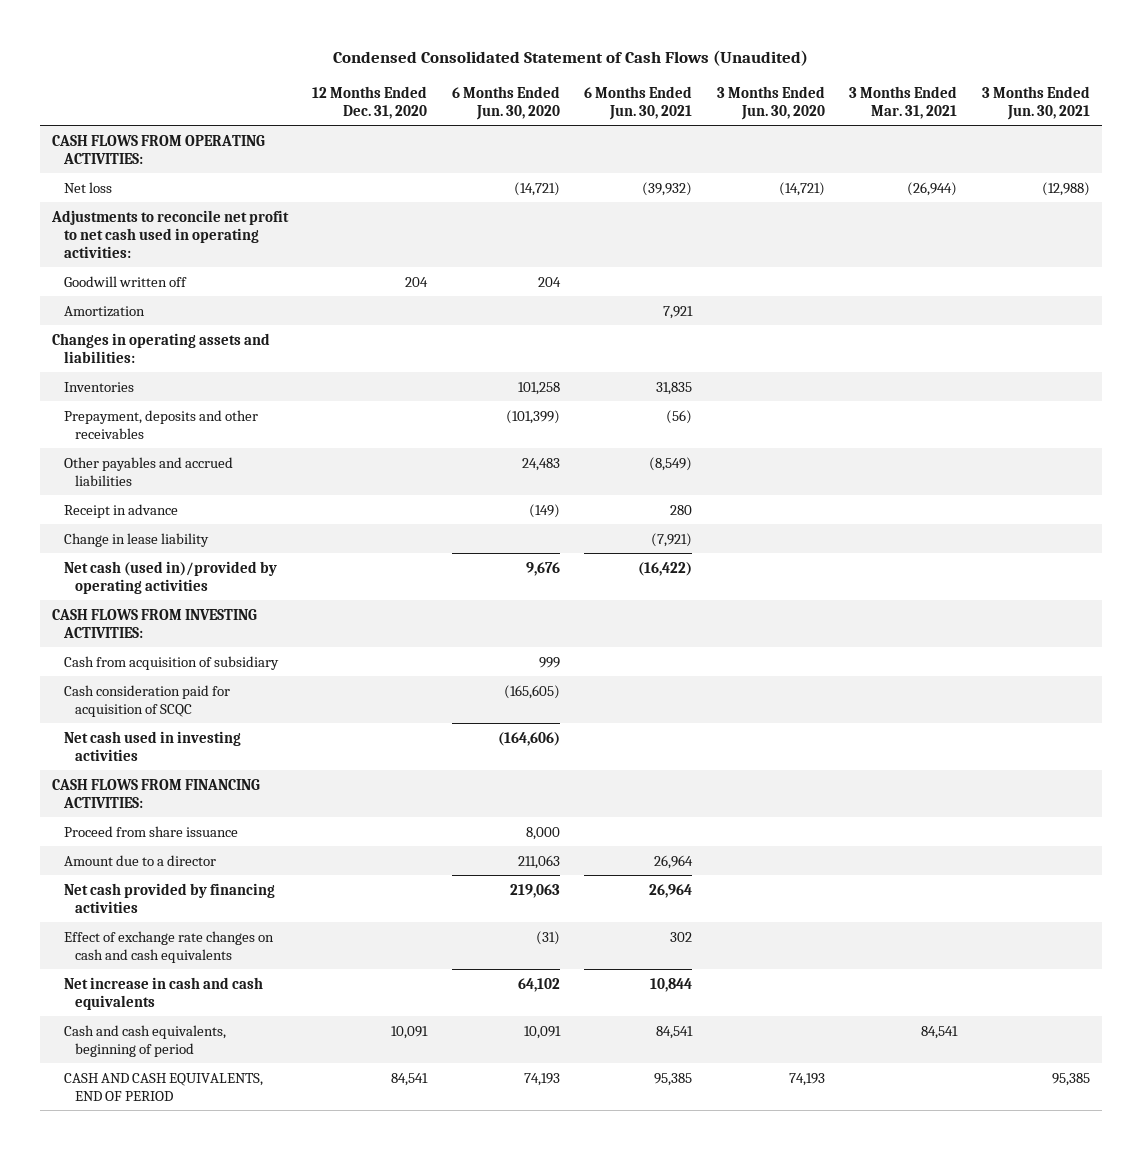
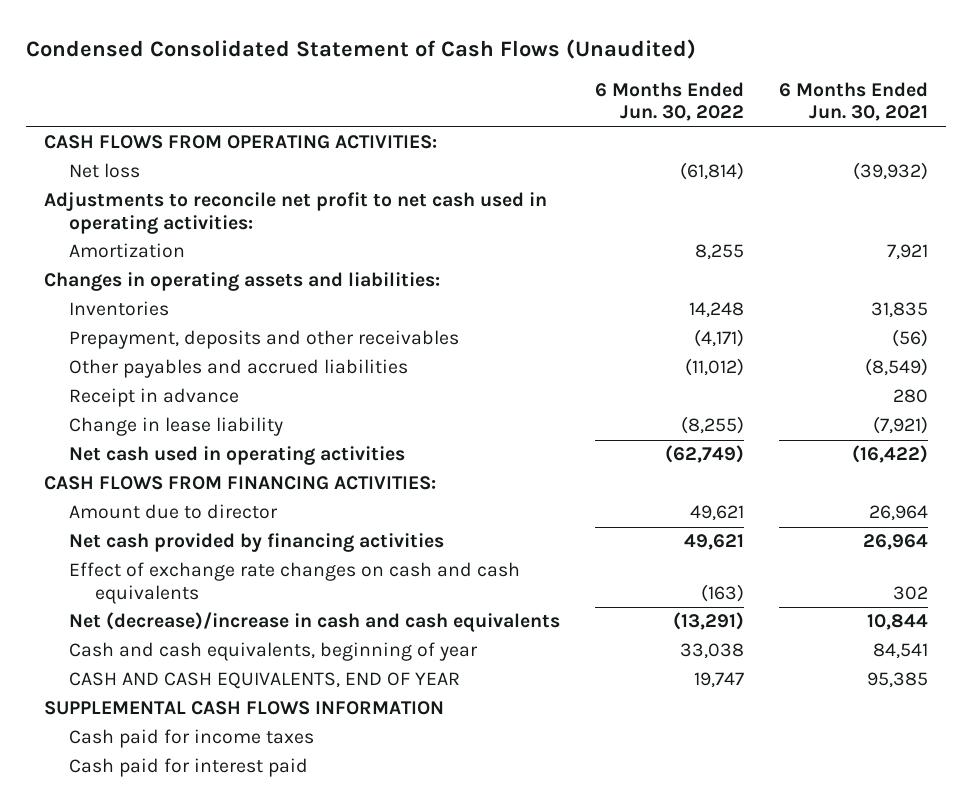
[312,85,428,119] 12 Months Ended Dec. 31, 2020 -> none
[451,85,560,120] 6 Months Ended Jun. 30, 2020 -> none
[716,85,825,120] 3 Months Ended Jun. 30, 2020 -> none
[849,85,958,119] 3 Months Ended Mar. 31, 2021 -> none
[981,85,1090,120] 3 Months Ended Jun. 30, 2021 -> none
none -> [595,81,745,122] 6 Months Ended Jun. 30, 2022
[63,275,187,287] Goodwill written off -> none
[51,608,257,638] CASH FLOWS FROM INVESTING ACTIVITIES: -> none
[63,655,279,670] Cash from acquisition of subsidiary -> none
[63,684,230,717] Cash consideration paid for acquisition of SCQC -> none
[63,730,241,761] Net cash used in investing activities -> none
[63,560,277,594] Net cash (used in)/provided by operating activities -> [69,446,406,466] Net cash used in operating activities
[63,825,238,837] Proceed from share issuance -> none
[63,854,216,866] Amount due to a director -> [69,504,279,520] Amount due to director
[63,976,263,1010] Net increase in cash and cash equivalents -> [69,612,561,633] Net (decrease)/increase in cash and cash equivalents
[63,1024,226,1057] Cash and cash equivalents, beginning of period -> [69,642,479,662] Cash and cash equivalents, beginning of year
[63,1072,263,1101] CASH AND CASH EQUIVALENTS, END OF PERIOD -> [69,672,461,690] CASH AND CASH EQUIVALENTS, END OF YEAR
none -> [43,701,444,716] SUPPLEMENTAL CASH FLOWS INFORMATION
none -> [69,729,315,749] Cash paid for income taxes
none -> [69,758,309,778] Cash paid for interest paid

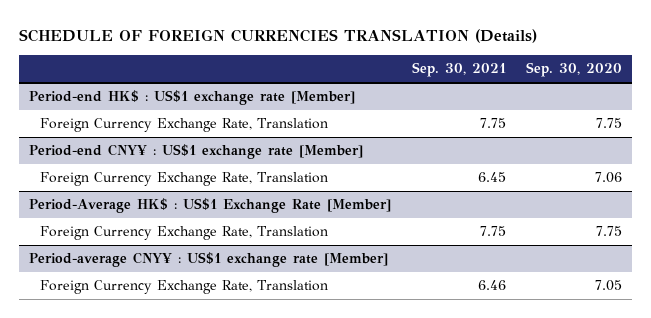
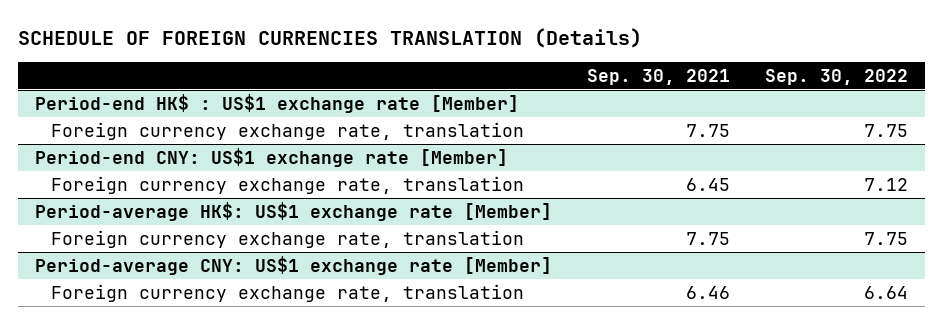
[525,62,622,78] Sep. 30, 2020 -> none
none -> [764,68,908,85] Sep. 30, 2022
[39,118,328,133] Foreign Currency Exchange Rate, Translation -> [51,121,525,140] Foreign currency exchange rate, translation
[29,144,364,160] Period-end CNY¥ : US$1 exchange rate [Member] -> [35,147,509,167] Period-end CNY: US$1 exchange rate [Member]
[39,172,328,187] Foreign Currency Exchange Rate, Translation -> [51,175,525,194] Foreign currency exchange rate, translation
[29,198,392,214] Period-Average HK$ : US$1 Exchange Rate [Member] -> [35,201,553,221] Period-average HK$: US$1 exchange rate [Member]
[39,226,328,241] Foreign Currency Exchange Rate, Translation -> [51,229,525,248] Foreign currency exchange rate, translation
[29,252,389,268] Period-average CNY¥ : US$1 exchange rate [Member] -> [35,255,553,275] Period-average CNY: US$1 exchange rate [Member]
[39,280,328,295] Foreign Currency Exchange Rate, Translation -> [51,283,525,302] Foreign currency exchange rate, translation

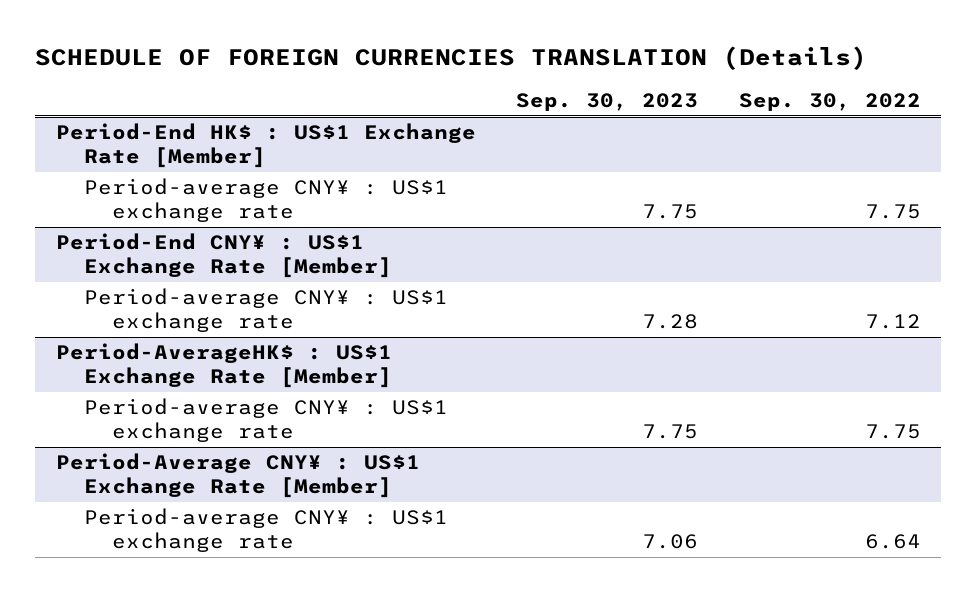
[587,68,731,85] Sep. 30, 2021 -> none
none -> [516,93,699,112] Sep. 30, 2023
[35,93,520,113] Period-end HK$ : US$1 exchange rate [Member] -> [55,123,476,169] Period-End HK$ : US$1 Exchange Rate [Member]
[51,121,525,140] Foreign currency exchange rate, translation -> [84,178,449,223] Period-average CNY¥ : US$1 exchange rate
[35,147,509,167] Period-end CNY: US$1 exchange rate [Member] -> [55,233,393,279] Period-End CNY¥ : US$1 Exchange Rate [Member]
[51,175,525,194] Foreign currency exchange rate, translation -> [84,288,449,333] Period-average CNY¥ : US$1 exchange rate
[35,201,553,221] Period-average HK$: US$1 exchange rate [Member] -> [55,343,393,389] Period-AverageHK$ : US$1 Exchange Rate [Member]
[51,229,525,248] Foreign currency exchange rate, translation -> [84,398,449,443] Period-average CNY¥ : US$1 exchange rate
[35,255,553,275] Period-average CNY: US$1 exchange rate [Member] -> [55,453,420,499] Period-Average CNY¥ : US$1 Exchange Rate [Member]
[51,283,525,302] Foreign currency exchange rate, translation -> [84,508,449,553] Period-average CNY¥ : US$1 exchange rate

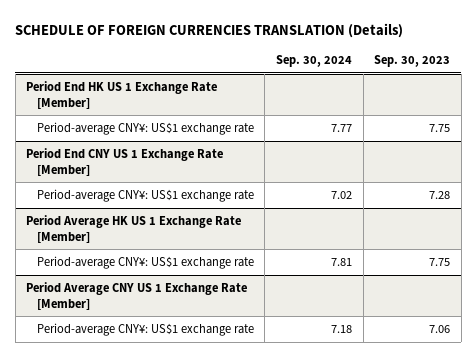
[739,93,922,112] Sep. 30, 2022 -> none
none -> [275,55,352,68] Sep. 30, 2024
[55,123,476,169] Period-End HK$ : US$1 Exchange Rate [Member] -> [26,80,218,109] Period End HK US 1 Exchange Rate [Member]
[84,178,449,223] Period-average CNY¥ : US$1 exchange rate -> [36,121,254,135] Period-average CNY¥: US$1 exchange rate
[55,233,393,279] Period-End CNY¥ : US$1 Exchange Rate [Member] -> [26,147,224,176] Period End CNY US 1 Exchange Rate [Member]
[84,288,449,333] Period-average CNY¥ : US$1 exchange rate -> [36,188,254,202] Period-average CNY¥: US$1 exchange rate
[55,343,393,389] Period-AverageHK$ : US$1 Exchange Rate [Member] -> [26,214,242,243] Period Average HK US 1 Exchange Rate [Member]
[84,398,449,443] Period-average CNY¥ : US$1 exchange rate -> [36,255,254,269] Period-average CNY¥: US$1 exchange rate
[55,453,420,499] Period-Average CNY¥ : US$1 Exchange Rate [Member] -> [26,281,248,310] Period Average CNY US 1 Exchange Rate [Member]
[84,508,449,553] Period-average CNY¥ : US$1 exchange rate -> [36,322,254,336] Period-average CNY¥: US$1 exchange rate

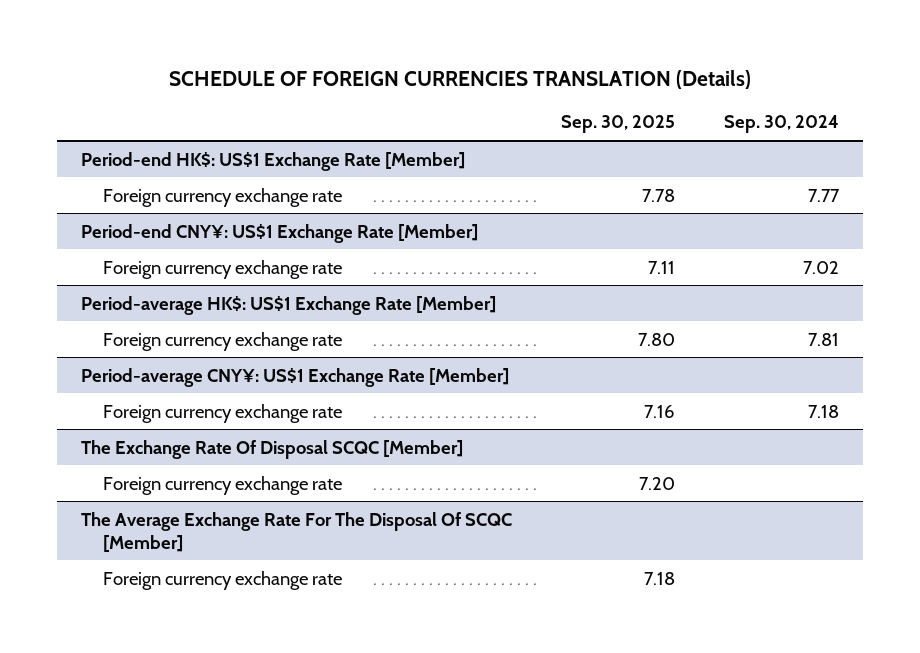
[374,55,451,68] Sep. 30, 2023 -> none
none -> [561,115,676,134] Sep. 30, 2025
[26,80,218,109] Period End HK US 1 Exchange Rate [Member] -> [81,151,466,171] Period-end HK$: US$1 Exchange Rate [Member]
[36,121,254,135] Period-average CNY¥: US$1 exchange rate -> [102,187,342,207] Foreign currency exchange rate
[26,147,224,176] Period End CNY US 1 Exchange Rate [Member] -> [81,223,479,243] Period-end CNY¥: US$1 Exchange Rate [Member]
[36,188,254,202] Period-average CNY¥: US$1 exchange rate -> [102,259,342,279] Foreign currency exchange rate
[26,214,242,243] Period Average HK US 1 Exchange Rate [Member] -> [81,295,497,315] Period-average HK$: US$1 Exchange Rate [Member]
[36,255,254,269] Period-average CNY¥: US$1 exchange rate -> [102,331,342,351] Foreign currency exchange rate
[26,281,248,310] Period Average CNY US 1 Exchange Rate [Member] -> [81,367,510,387] Period-average CNY¥: US$1 Exchange Rate [Member]
[36,322,254,336] Period-average CNY¥: US$1 exchange rate -> [102,403,342,423] Foreign currency exchange rate
none -> [81,439,464,459] The Exchange Rate Of Disposal SCQC [Member]
none -> [102,475,342,495] Foreign currency exchange rate
none -> [81,511,513,552] The Average Exchange Rate For The Disposal Of SCQC [Member]
none -> [102,570,342,590] Foreign currency exchange rate

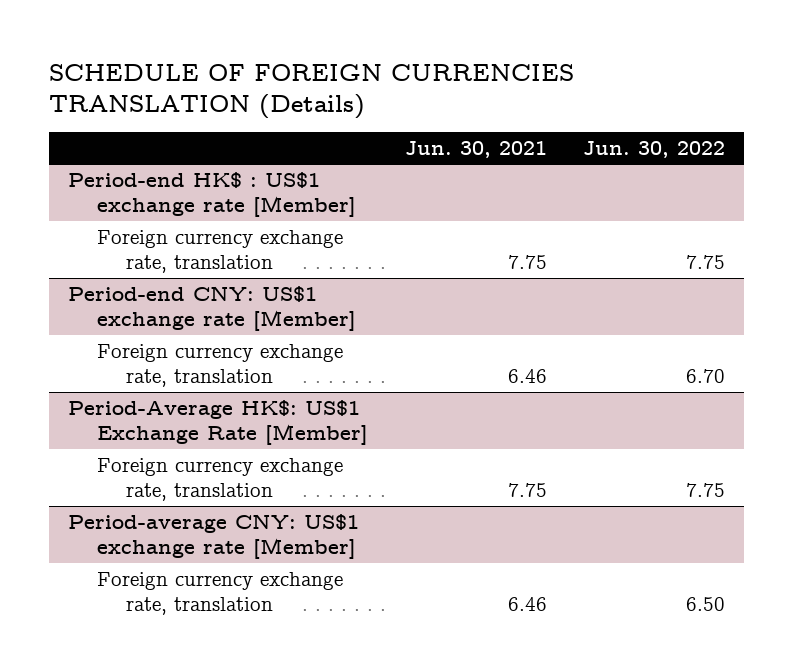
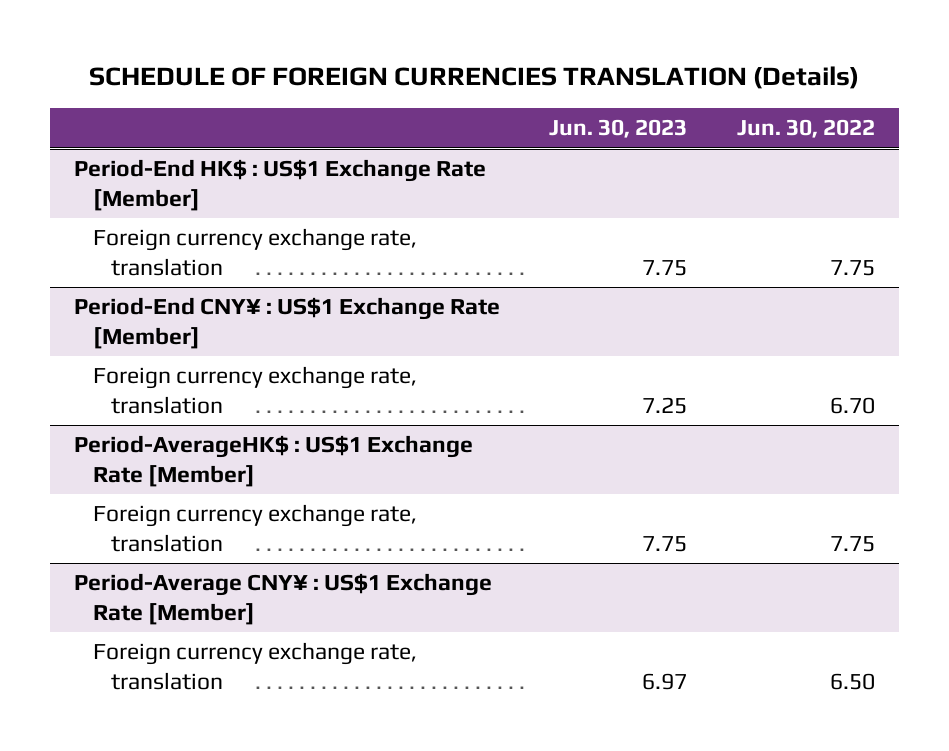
[404,140,547,158] Jun. 30, 2021 -> none
none -> [549,119,688,139] Jun. 30, 2023
[67,171,356,218] Period-end HK$ : US$1 exchange rate [Member] -> [74,159,487,211] Period-End HK$ : US$1 Exchange Rate [Member]
[67,285,356,332] Period-end CNY: US$1 exchange rate [Member] -> [74,297,501,349] Period-End CNY¥ : US$1 Exchange Rate [Member]
[67,399,368,446] Period-Average HK$: US$1 Exchange Rate [Member] -> [74,435,474,487] Period-AverageHK$ : US$1 Exchange Rate [Member]
[67,513,359,560] Period-average CNY: US$1 exchange rate [Member] -> [74,573,493,625] Period-Average CNY¥ : US$1 Exchange Rate [Member]

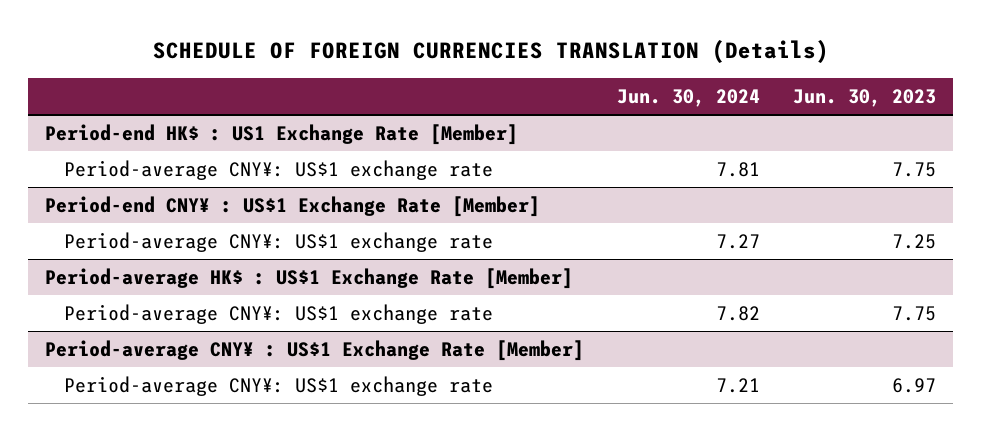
[736,119,875,139] Jun. 30, 2022 -> none
none -> [617,88,761,107] Jun. 30, 2024
[74,159,487,211] Period-End HK$ : US$1 Exchange Rate [Member] -> [45,123,519,145] Period-end HK$ : US1 Exchange Rate [Member]
[92,228,417,276] Foreign currency exchange rate, translation -> [63,159,493,180] Period-average CNY¥: US$1 exchange rate
[74,297,501,349] Period-End CNY¥ : US$1 Exchange Rate [Member] -> [45,195,541,217] Period-end CNY¥ : US$1 Exchange Rate [Member]
[92,366,417,414] Foreign currency exchange rate, translation -> [63,231,493,252] Period-average CNY¥: US$1 exchange rate
[74,435,474,487] Period-AverageHK$ : US$1 Exchange Rate [Member] -> [45,267,574,289] Period-average HK$ : US$1 Exchange Rate [Member]
[92,504,417,552] Foreign currency exchange rate, translation -> [63,303,493,324] Period-average CNY¥: US$1 exchange rate
[74,573,493,625] Period-Average CNY¥ : US$1 Exchange Rate [Member] -> [45,339,585,361] Period-average CNY¥ : US$1 Exchange Rate [Member]
[92,642,417,690] Foreign currency exchange rate, translation -> [63,375,493,396] Period-average CNY¥: US$1 exchange rate

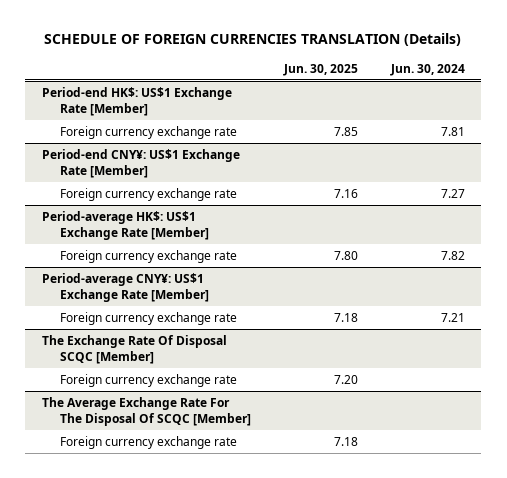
[793,88,937,107] Jun. 30, 2023 -> none
none -> [282,63,358,76] Jun. 30, 2025
[45,123,519,145] Period-end HK$ : US1 Exchange Rate [Member] -> [41,87,232,116] Period-end HK$: US$1 Exchange Rate [Member]
[63,159,493,180] Period-average CNY¥: US$1 exchange rate -> [59,126,237,140] Foreign currency exchange rate
[45,195,541,217] Period-end CNY¥ : US$1 Exchange Rate [Member] -> [41,149,240,178] Period-end CNY¥: US$1 Exchange Rate [Member]
[63,231,493,252] Period-average CNY¥: US$1 exchange rate -> [59,188,237,202] Foreign currency exchange rate
[45,267,574,289] Period-average HK$ : US$1 Exchange Rate [Member] -> [41,211,209,240] Period-average HK$: US$1 Exchange Rate [Member]
[63,303,493,324] Period-average CNY¥: US$1 exchange rate -> [59,250,237,264] Foreign currency exchange rate
[45,339,585,361] Period-average CNY¥ : US$1 Exchange Rate [Member] -> [41,273,209,302] Period-average CNY¥: US$1 Exchange Rate [Member]
[63,375,493,396] Period-average CNY¥: US$1 exchange rate -> [59,312,237,326] Foreign currency exchange rate
none -> [41,335,227,364] The Exchange Rate Of Disposal SCQC [Member]
none -> [59,374,237,388] Foreign currency exchange rate
none -> [41,397,251,426] The Average Exchange Rate For The Disposal Of SCQC [Member]
none -> [59,436,237,450] Foreign currency exchange rate

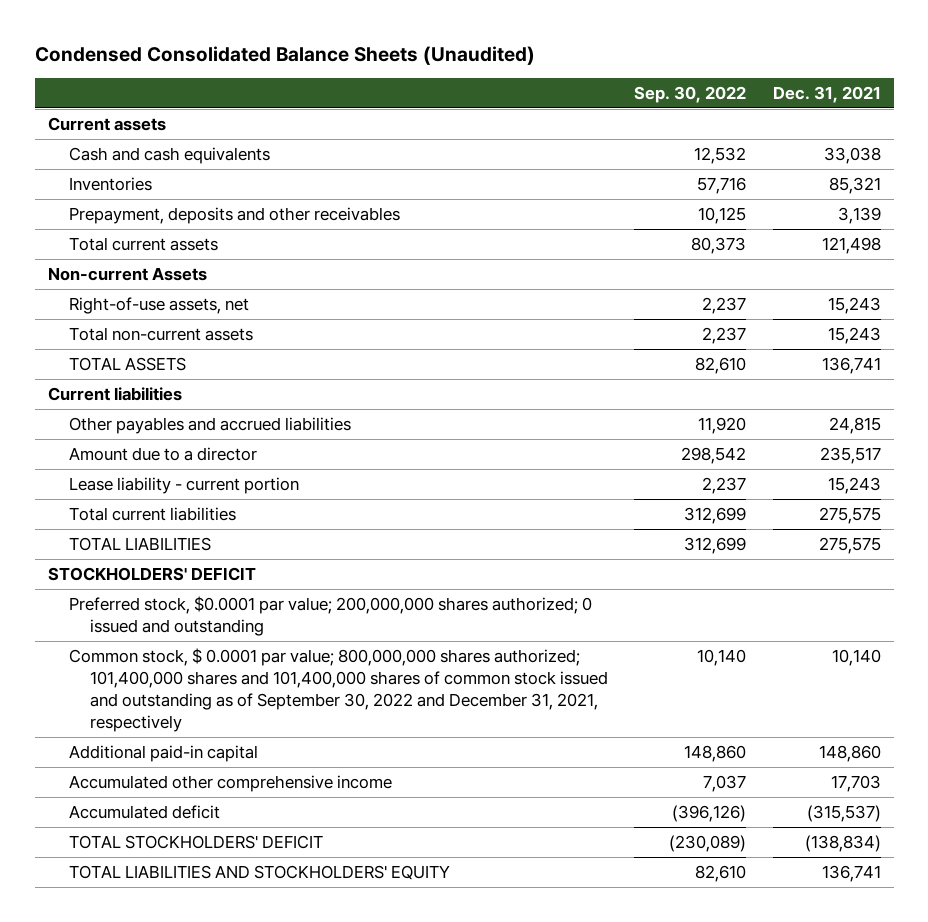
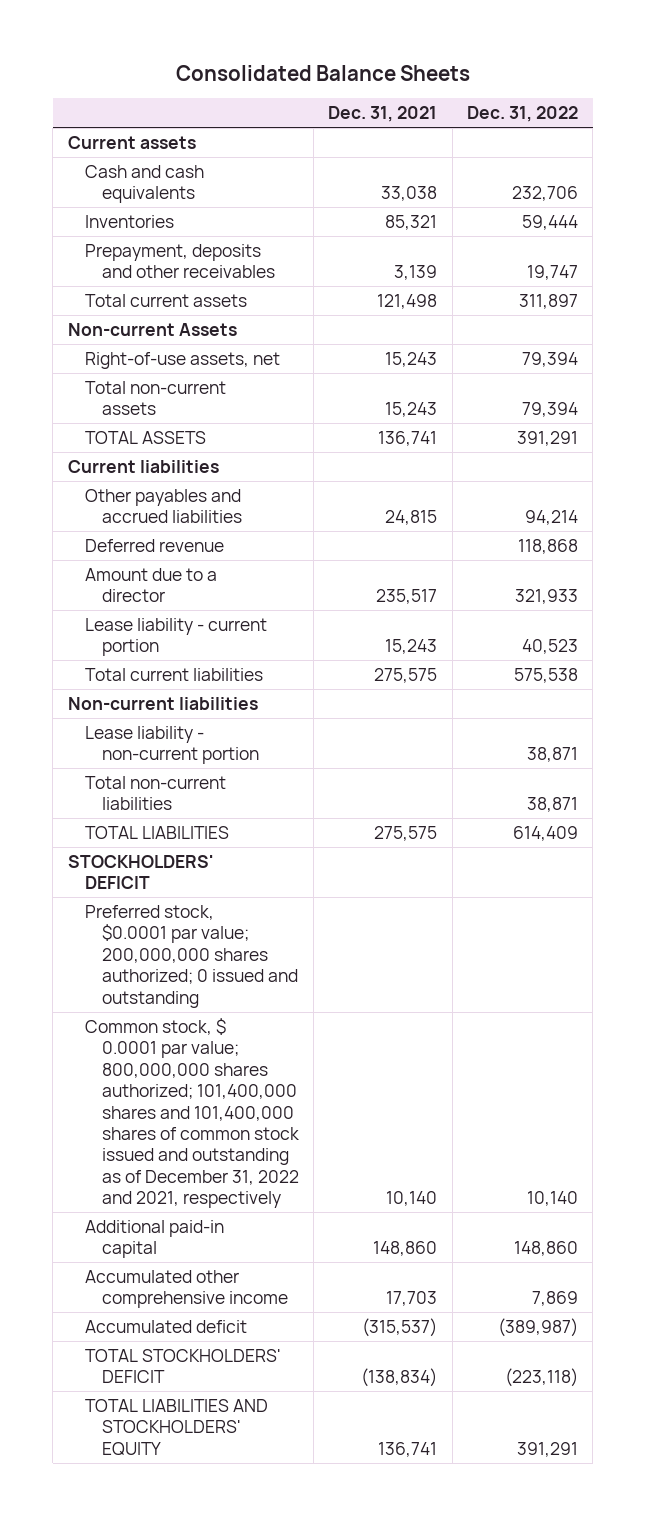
[34,46,535,66] Condensed Consolidated Balance Sheets (Unaudited) -> [175,64,470,81] Consolidated Balance Sheets
[634,86,747,104] Sep. 30, 2022 -> none
none -> [466,106,578,123] Dec. 31, 2022
none -> [84,539,224,553] Deferred revenue
none -> [67,697,258,711] Non-current liabilities
none -> [84,726,259,765] Lease liability - non-current portion
none -> [84,776,226,811] Total non-current liabilities
[68,647,608,732] Common stock, $ 0.0001 par value; 800,000,000 shares authorized; 101,400,000 shares and 101,400,000 shares of common stock issued and outstanding as of September 30, 2022 and December 31, 2021, respectively -> [84,1018,300,1209] Common stock, $ 0.0001 par value; 800,000,000 shares authorized; 101,400,000 shares and 101,400,000 shares of common stock issued and outstanding as of December 31, 2022 and 2021, respectively

